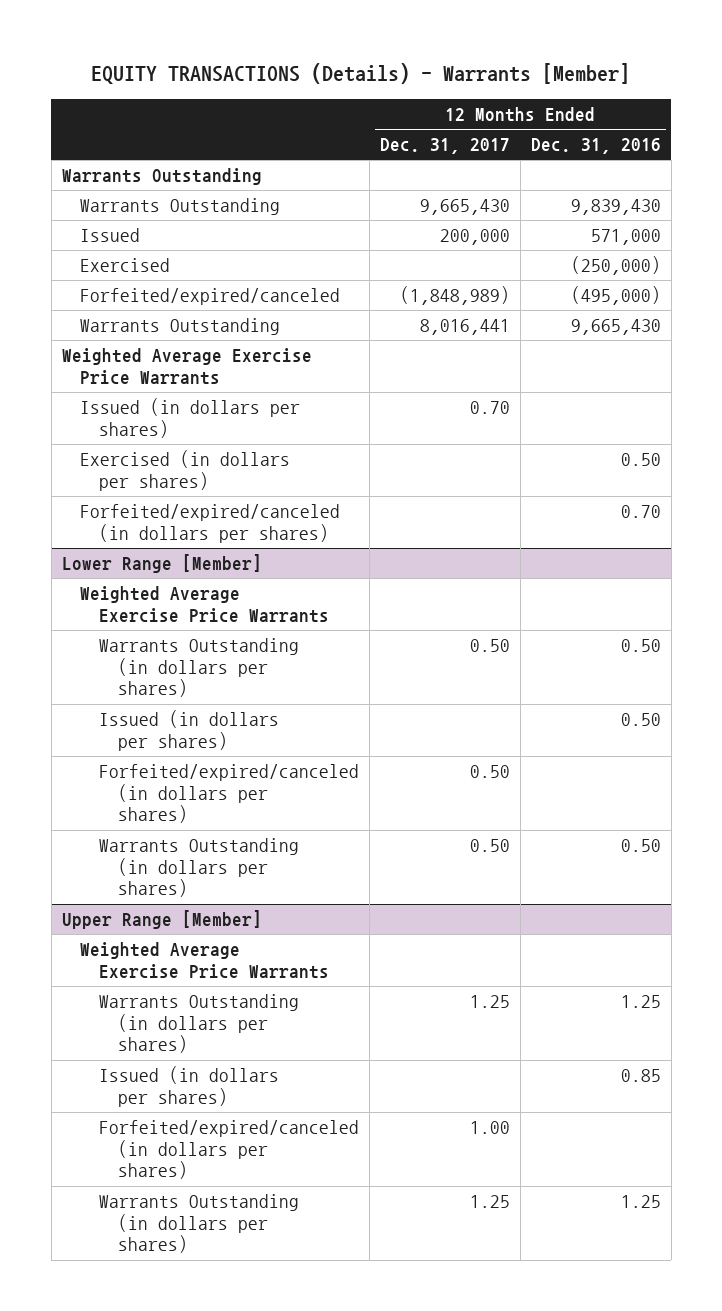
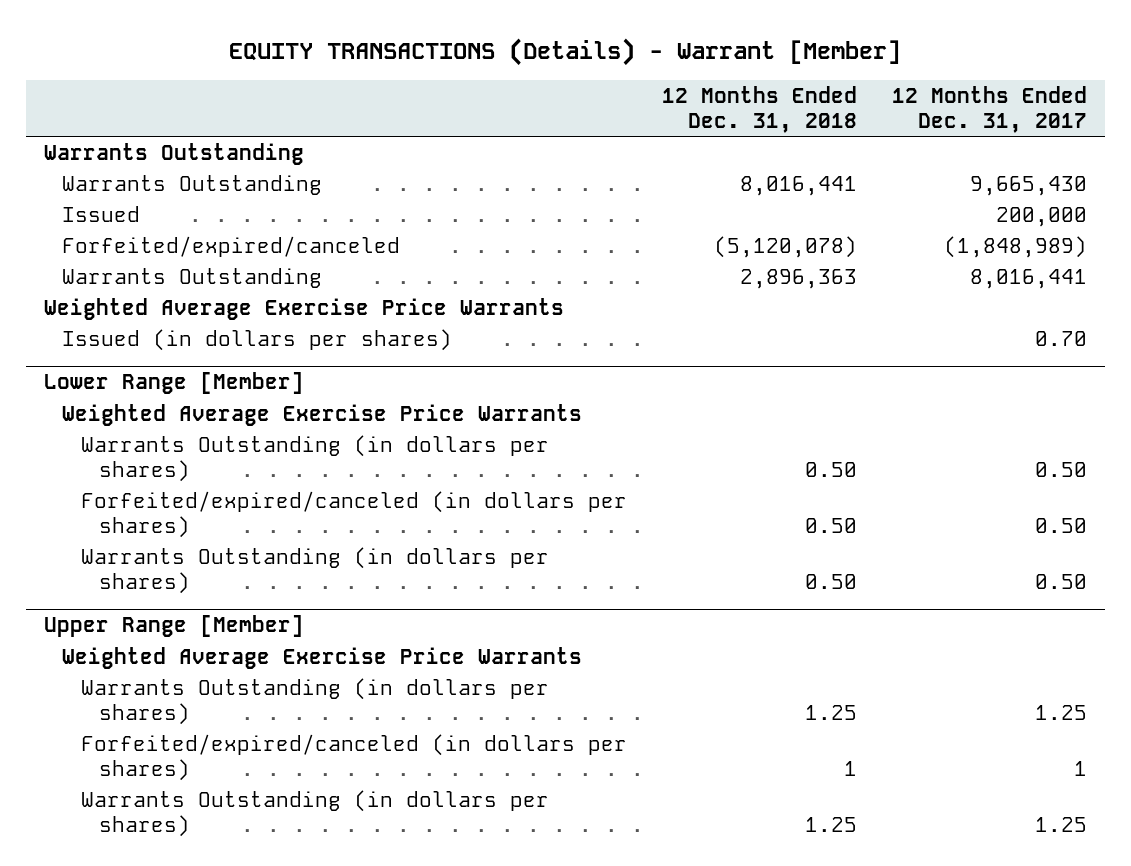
[91,63,631,85] EQUITY TRANSACTIONS (Details) - Warrants [Member] -> [229,37,902,66] EQUITY TRANSACTIONS (Details) - Warrant [Member]
[530,138,661,155] Dec. 31, 2016 -> none
none -> [661,86,857,133] 12 Months Ended Dec. 31, 2018
[80,258,171,273] Exercised -> none
[80,450,291,491] Exercised (in dollars per shares) -> none
[80,504,341,543] Forfeited/expired/canceled (in dollars per shares) -> none
[99,710,280,751] Issued (in dollars per shares) -> none
[99,1066,280,1107] Issued (in dollars per shares) -> none
[470,1121,511,1135] 1.00 -> [1074,760,1088,776] 1

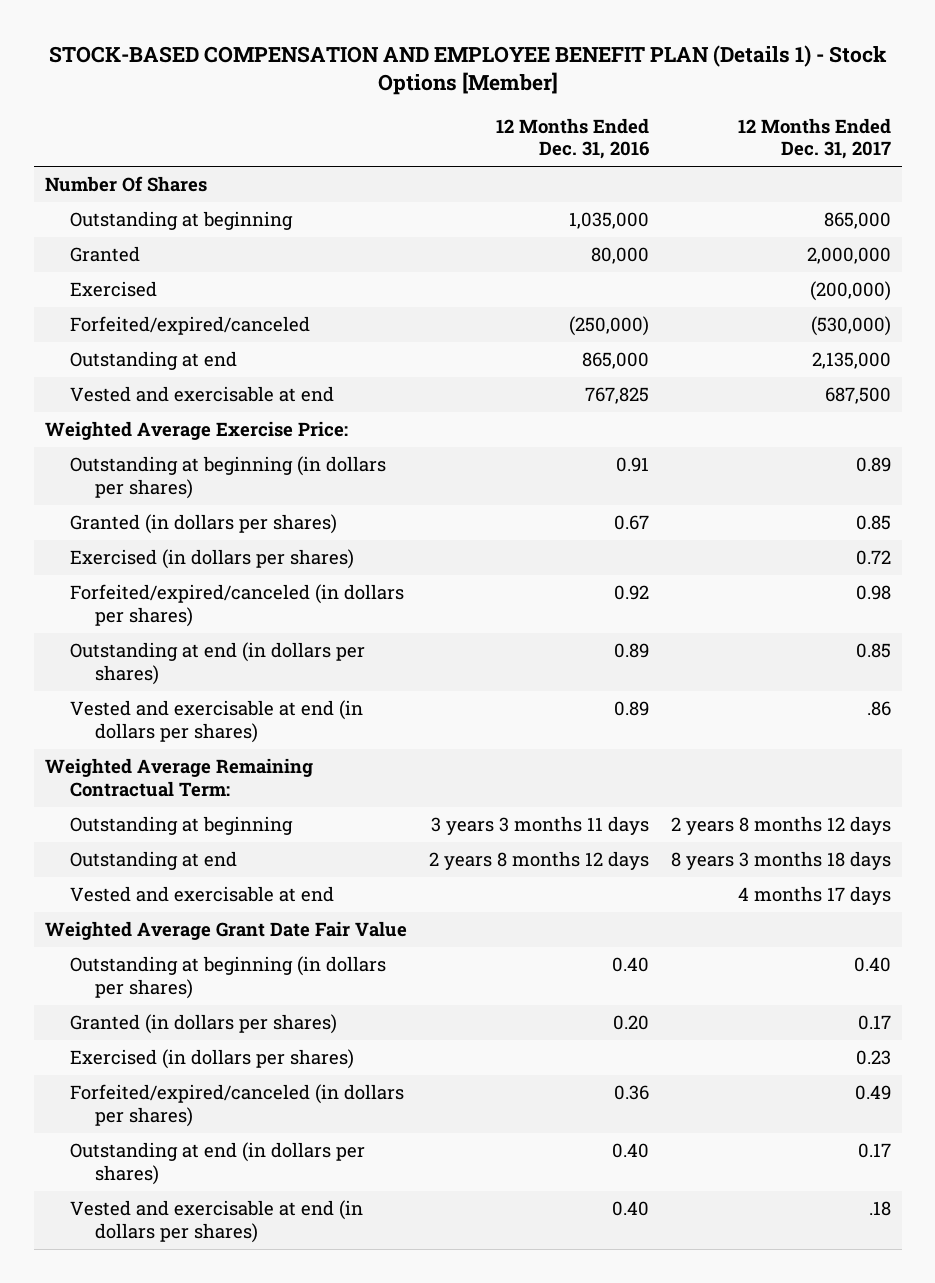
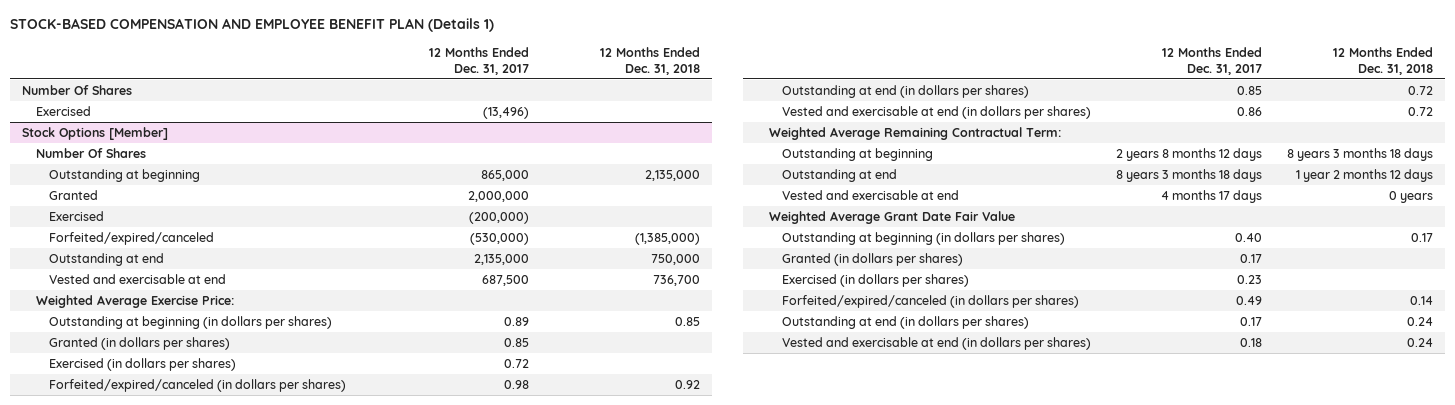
[48,45,887,96] STOCK-BASED COMPENSATION AND EMPLOYEE BENEFIT PLAN (Details 1) - Stock Options [Member] -> [9,18,494,33] STOCK-BASED COMPENSATION AND EMPLOYEE BENEFIT PLAN (Details 1)
[495,117,649,160] 12 Months Ended Dec. 31, 2016 -> none
none -> [599,46,700,75] 12 Months Ended Dec. 31, 2018
none -> [35,106,91,117] Exercised
none -> [22,127,169,141] Stock Options [Member]
none -> [35,148,146,159] Number Of Shares
[866,701,891,717] .86 -> [1237,107,1263,117] 0.86
[868,1201,891,1217] .18 -> [1240,338,1263,348] 0.18

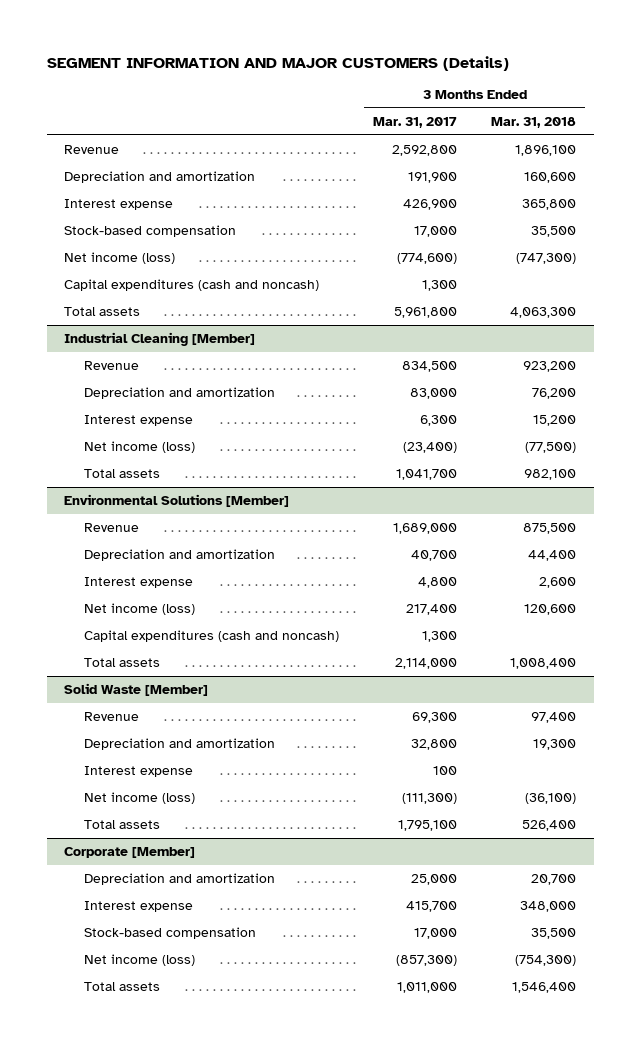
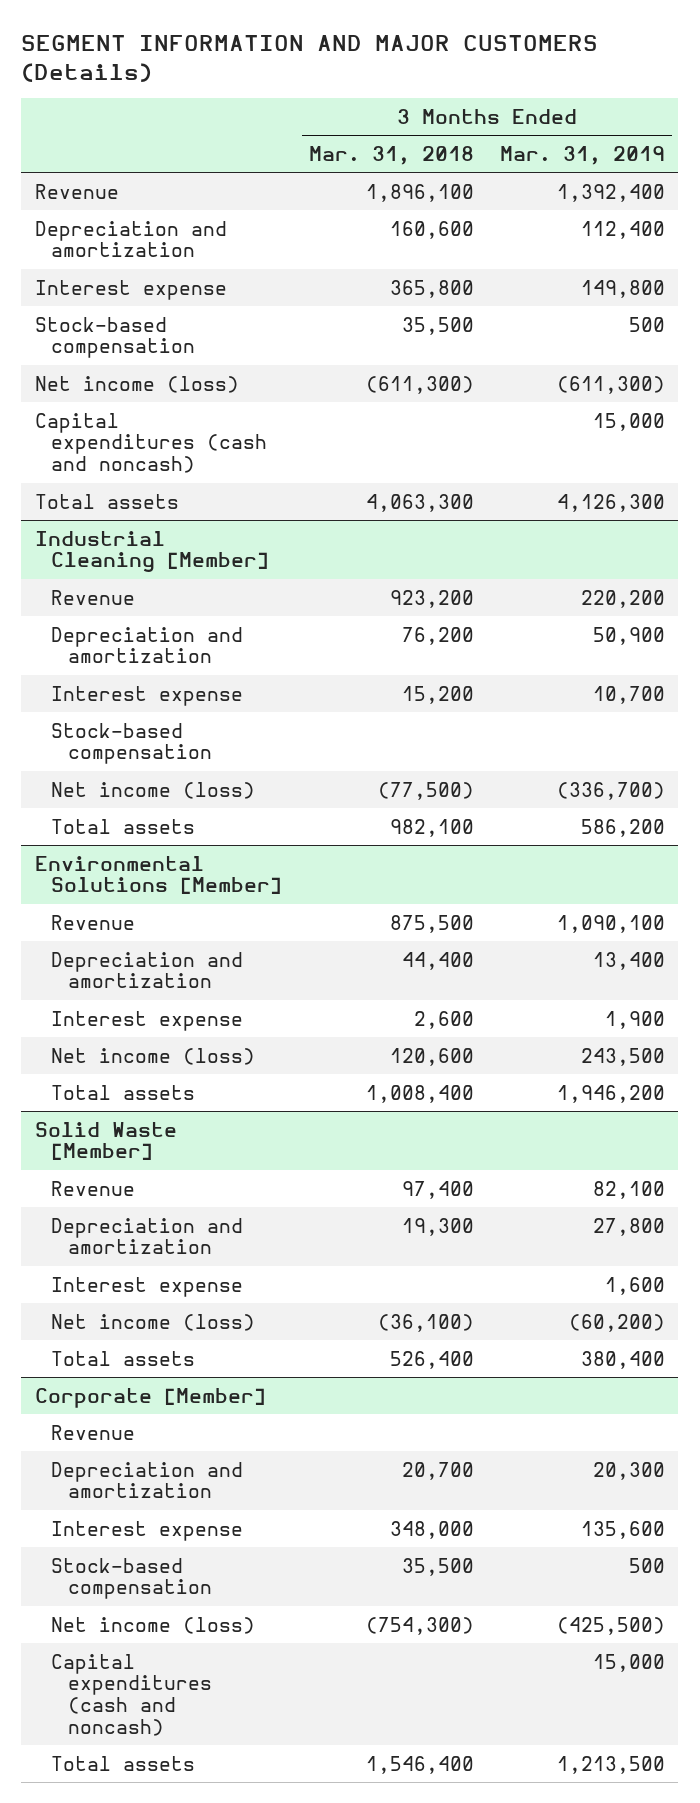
[373,116,458,128] Mar. 31, 2017 -> none
none -> [500,145,666,165] Mar. 31, 2019
[516,252,577,264] (747,300) -> [365,375,474,394] (611,300)
none -> [51,722,213,765] Stock-based compensation
[83,629,339,642] Capital expenditures (cash and noncash) -> none
none -> [51,1424,136,1440] Revenue
none -> [51,1653,213,1737] Capital expenditures (cash and noncash)

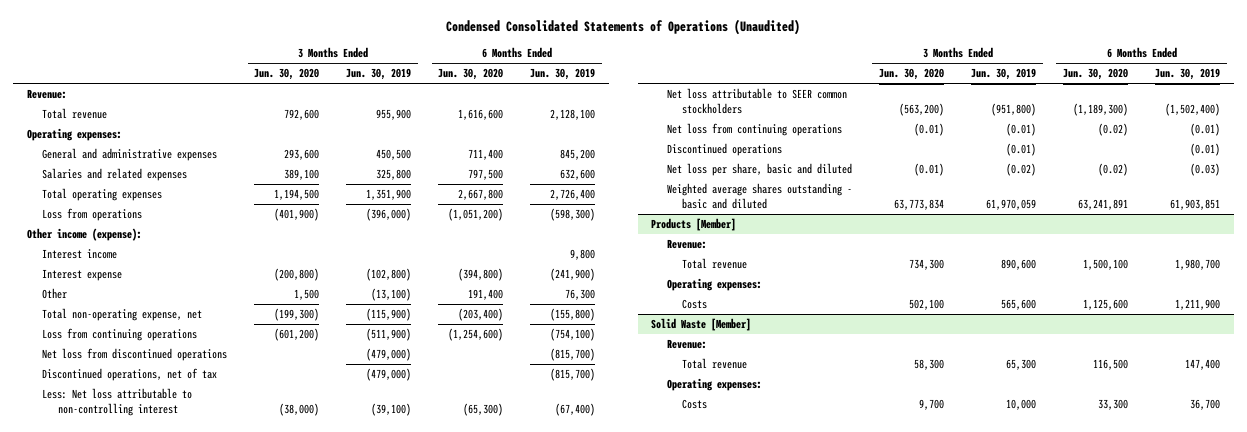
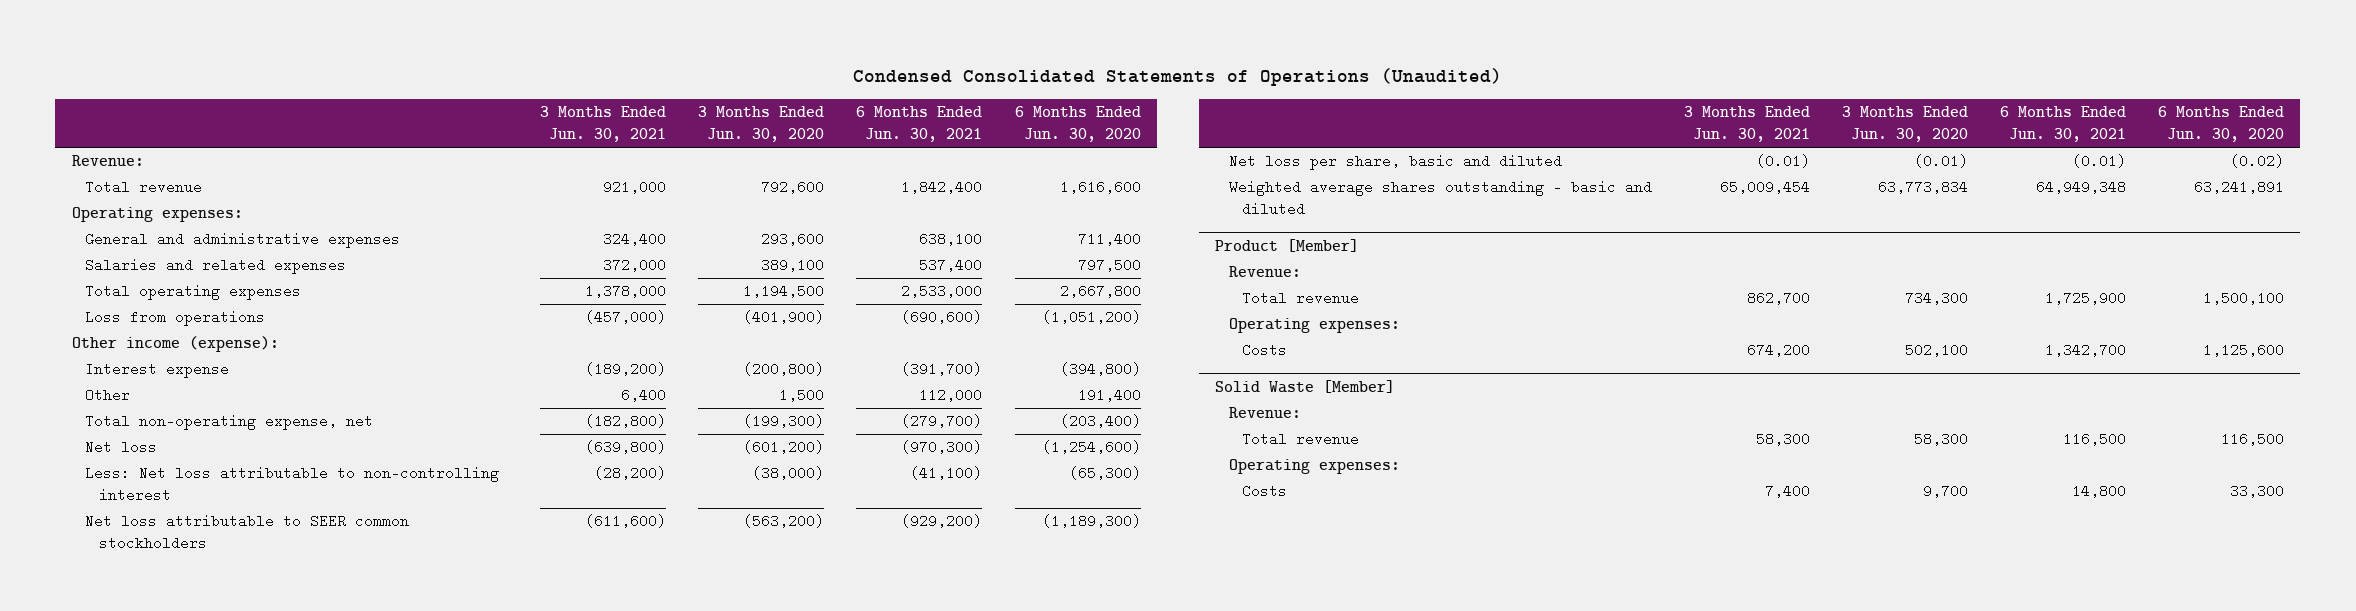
[346,68,412,81] Jun. 30, 2019 -> none
[530,68,596,81] Jun. 30, 2019 -> none
none -> [540,106,667,143] 3 Months Ended Jun. 30, 2021
none -> [856,106,983,143] 6 Months Ended Jun. 30, 2021
[42,249,118,260] Interest income -> none
[42,348,228,362] Net loss from discontinued operations -> none
[42,368,218,382] Discontinued operations, net of tax -> none
[42,328,198,342] Loss from continuing operations -> [85,440,158,455] Net loss
[666,123,842,137] Net loss from continuing operations -> none
[666,143,782,157] Discontinued operations -> none
[651,218,737,232] Products [Member] -> [1215,239,1360,253] Product [Member]

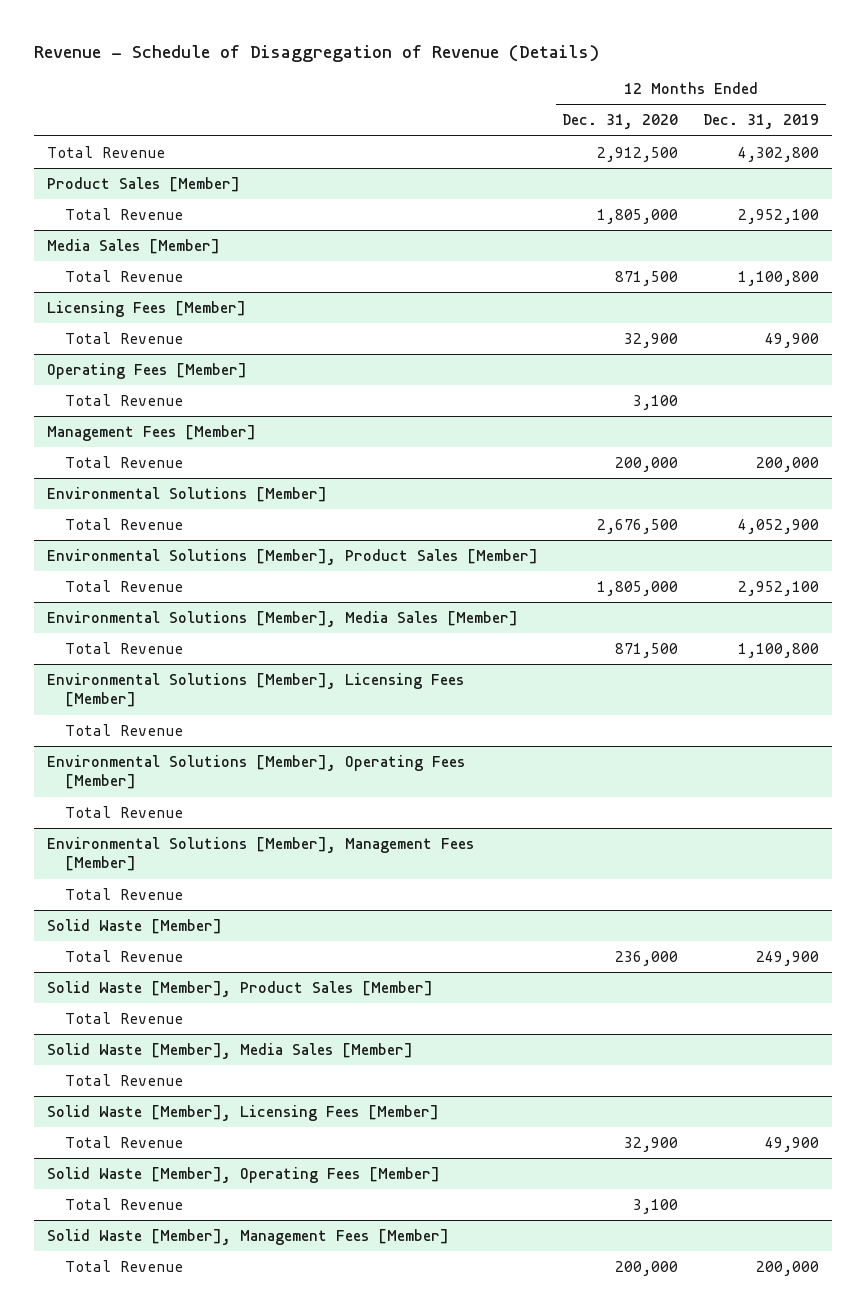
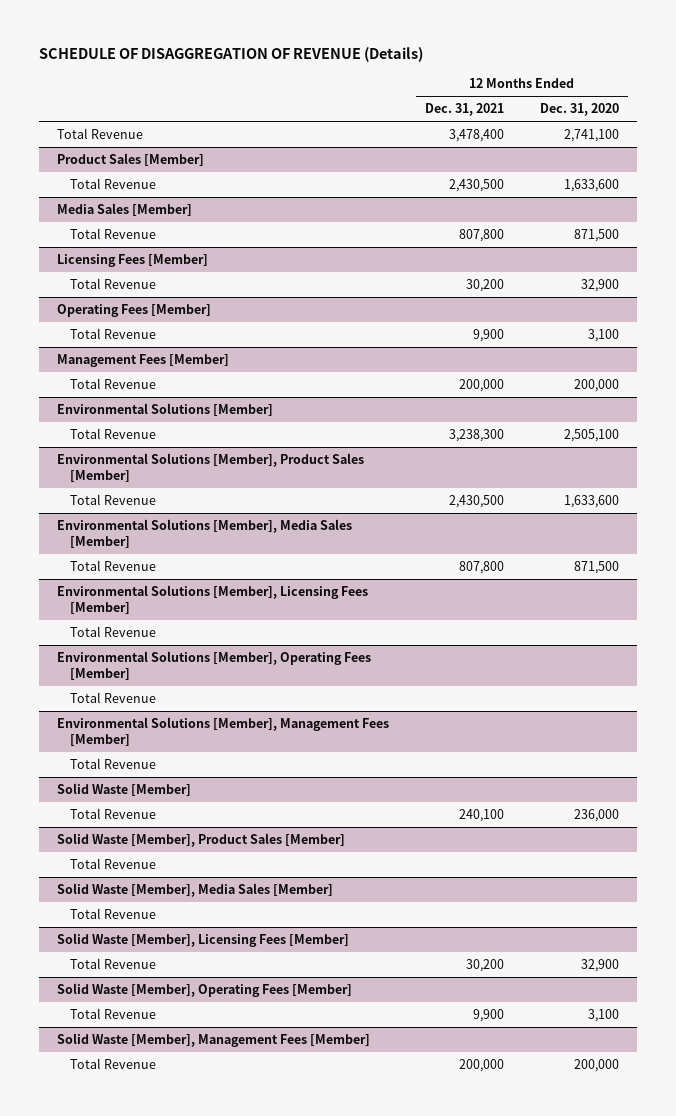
[34,45,600,63] Revenue - Schedule of Disaggregation of Revenue (Details) -> [38,46,423,62] SCHEDULE OF DISAGGREGATION OF REVENUE (Details)
[703,114,820,130] Dec. 31, 2019 -> none
none -> [424,103,504,117] Dec. 31, 2021
[597,146,679,162] 2,912,500 -> [563,129,619,143] 2,741,100
[597,208,679,224] 1,805,000 -> [563,179,619,193] 1,633,600
[597,518,679,534] 2,676,500 -> [563,429,619,443] 2,505,100
[597,580,679,596] 1,805,000 -> [563,495,619,509] 1,633,600

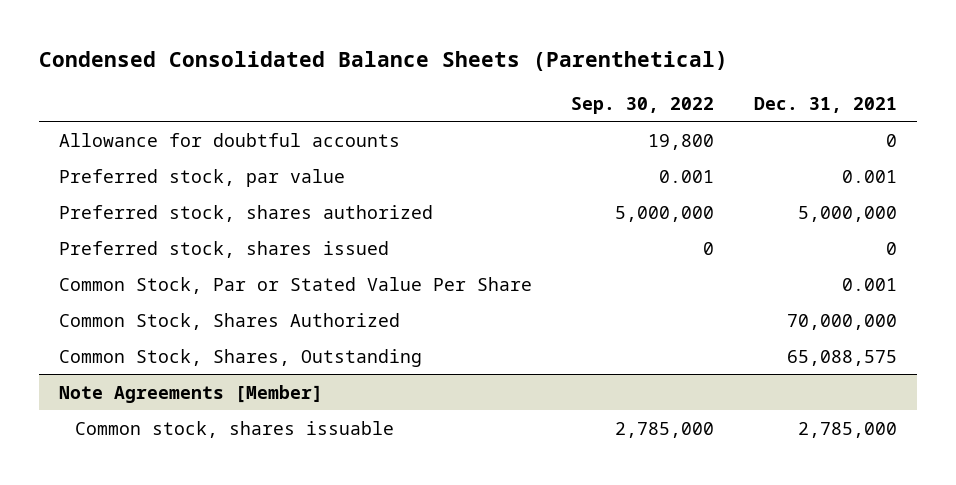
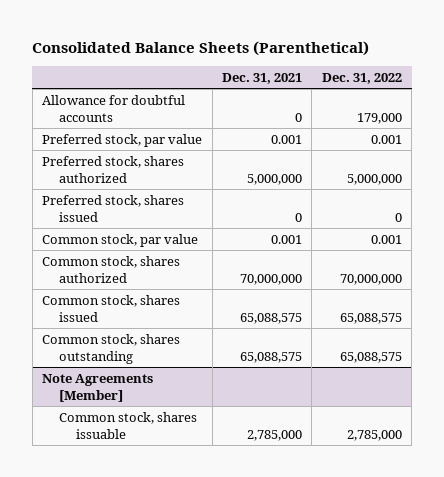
[38,51,728,72] Condensed Consolidated Balance Sheets (Parenthetical) -> [32,40,370,56] Consolidated Balance Sheets (Parenthetical)
[571,96,715,114] Sep. 30, 2022 -> none
none -> [321,72,402,84] Dec. 31, 2022
[58,276,532,294] Common Stock, Par or Stated Value Per Share -> [42,233,199,247] Common stock, par value
[58,312,400,330] Common Stock, Shares Authorized -> [42,255,181,283] Common stock, shares authorized
none -> [42,294,181,322] Common stock, shares issued
[58,348,422,367] Common Stock, Shares, Outstanding -> [42,333,181,364] Common stock, shares outstanding

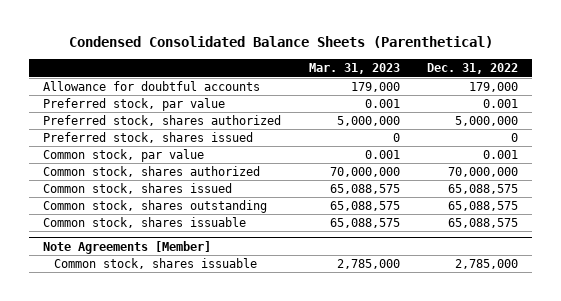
[32,40,370,56] Consolidated Balance Sheets (Parenthetical) -> [68,36,493,49] Condensed Consolidated Balance Sheets (Parenthetical)
[221,72,302,84] Dec. 31, 2021 -> none
none -> [308,63,400,75] Mar. 31, 2023
none -> [42,217,246,229] Common stock, shares issuable

